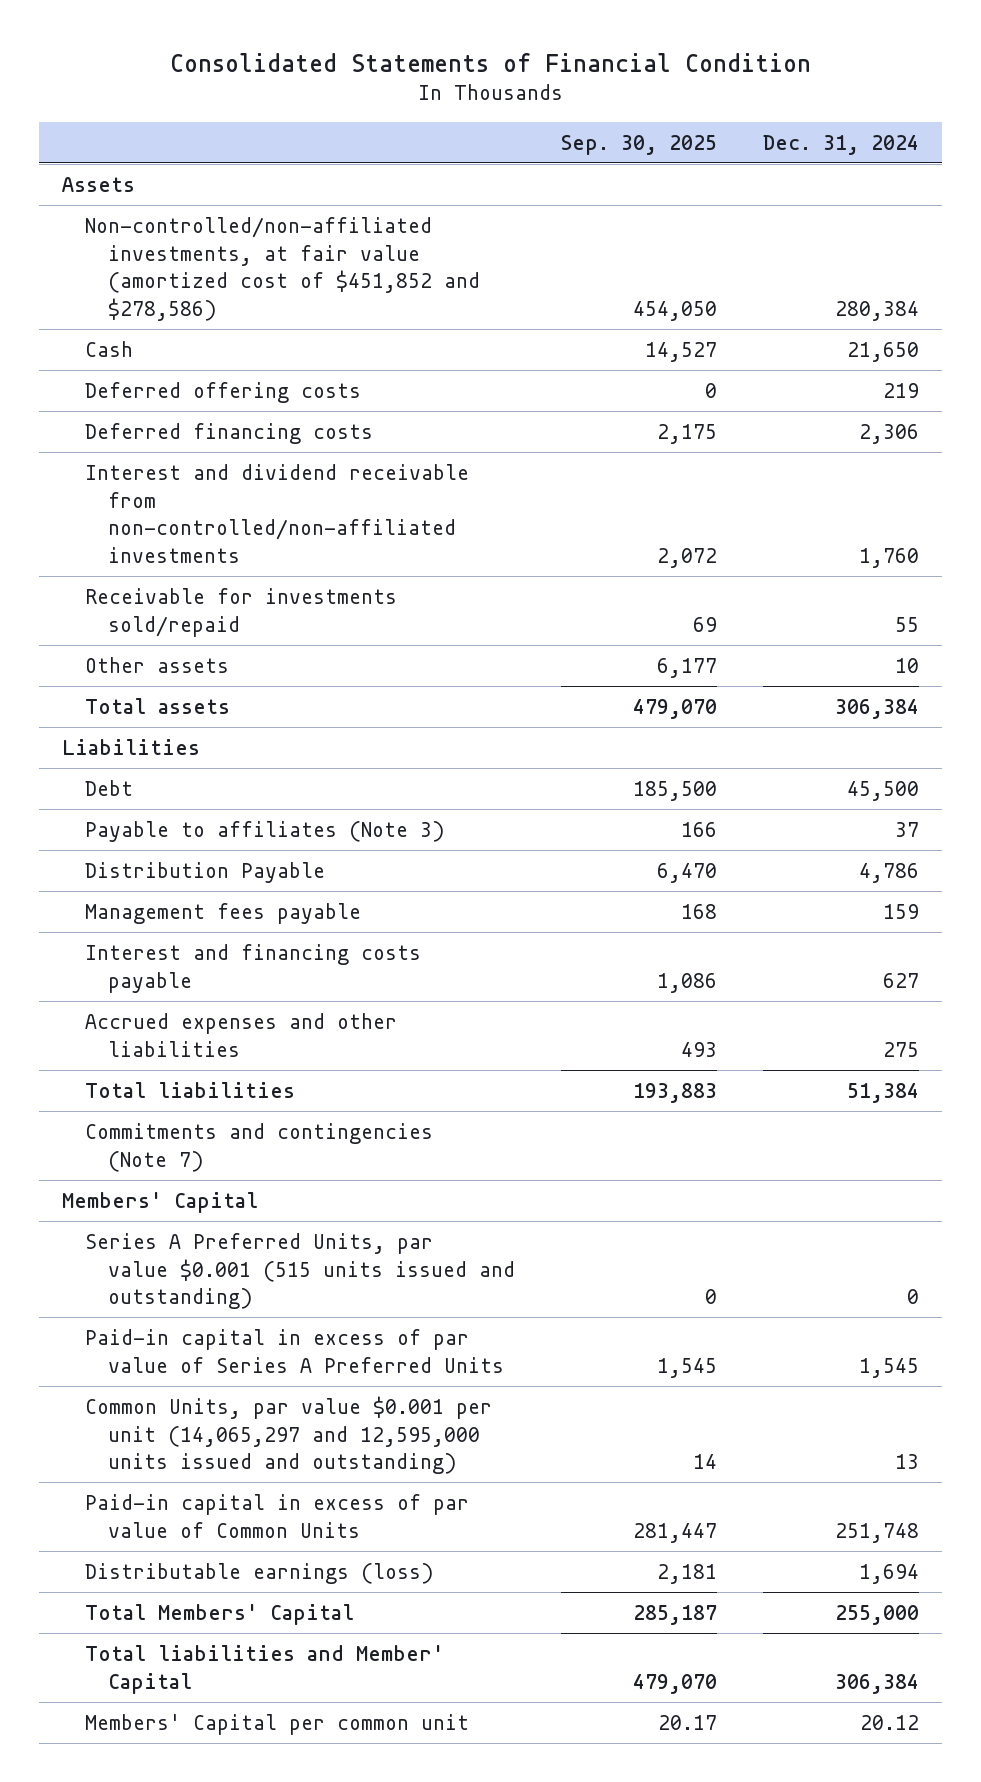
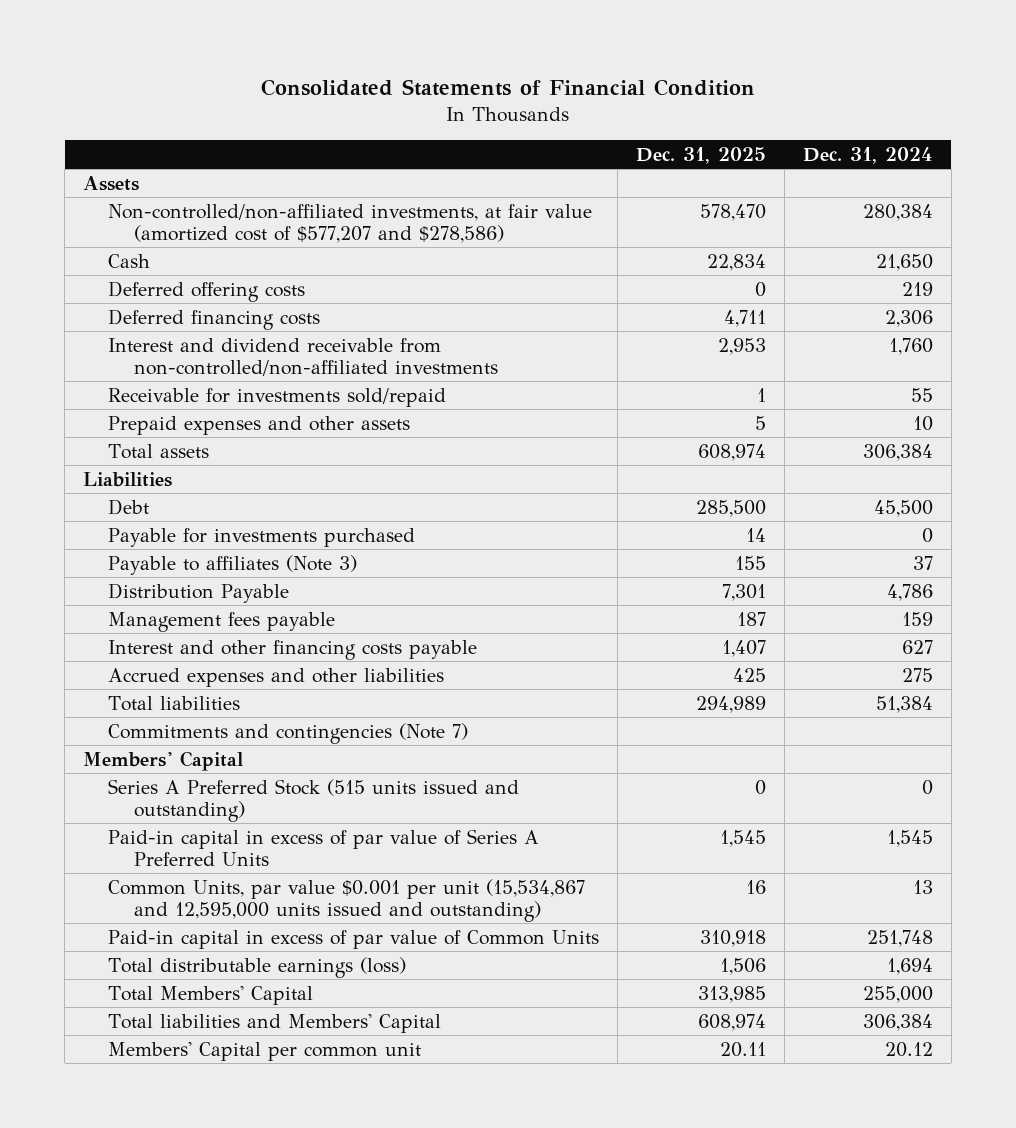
[561,134,718,155] Sep. 30, 2025 -> none
none -> [636,146,767,164] Dec. 31, 2025
[84,217,480,321] Non-controlled/non-affiliated investments, at fair value (amortized cost of $451,852 and $278,586) -> [108,203,593,244] Non-controlled/non-affiliated investments, at fair value (amortized cost of $577,207 and $278,586)
[84,657,229,674] Other assets -> [108,415,411,435] Prepaid expenses and other assets
none -> [108,527,416,547] Payable for investments purchased
[84,944,421,993] Interest and financing costs payable -> [108,639,478,660] Interest and other financing costs payable
[84,1233,515,1310] Series A Preferred Units, par value $0.001 (515 units issued and outstanding) -> [108,778,520,823] Series A Preferred Stock (515 units issued and outstanding)
[84,1396,492,1475] Common Units, par value $0.001 per unit (14,065,297 and 12,595,000 units issued and outstanding) -> [108,878,586,923] Common Units, par value $0.001 per unit (15,534,867 and 12,595,000 units issued and outstanding)
[84,1563,434,1585] Distributable earnings (loss) -> [108,956,407,978] Total distributable earnings (loss)
[84,1645,444,1694] Total liabilities and Member' Capital -> [108,1013,442,1033] Total liabilities and Members' Capital

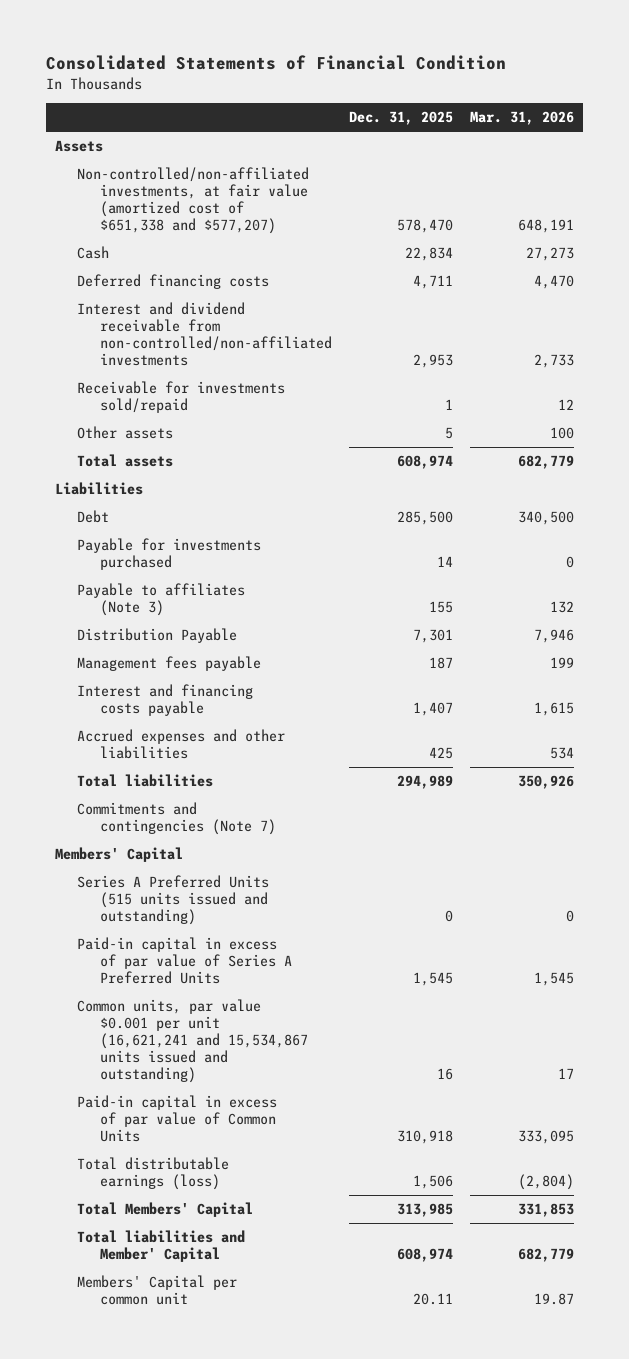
[802,146,933,164] Dec. 31, 2024 -> none
none -> [470,111,575,126] Mar. 31, 2026
[108,203,593,244] Non-controlled/non-affiliated investments, at fair value (amortized cost of $577,207 and $278,586) -> [77,167,310,235] Non-controlled/non-affiliated investments, at fair value (amortized cost of $651,338 and $577,207)
[108,280,306,302] Deferred offering costs -> none
[108,415,411,435] Prepaid expenses and other assets -> [77,426,174,440] Other assets
[108,639,478,660] Interest and other financing costs payable -> [77,684,254,717] Interest and financing costs payable
[108,778,520,823] Series A Preferred Stock (515 units issued and outstanding) -> [77,875,270,926] Series A Preferred Units (515 units issued and outstanding)
[108,878,586,923] Common Units, par value $0.001 per unit (15,534,867 and 12,595,000 units issued and outstanding) -> [77,999,309,1084] Common units, par value $0.001 per unit (16,621,241 and 15,534,867 units issued and outstanding)
[108,1013,442,1033] Total liabilities and Members' Capital -> [77,1230,246,1263] Total liabilities and Member' Capital

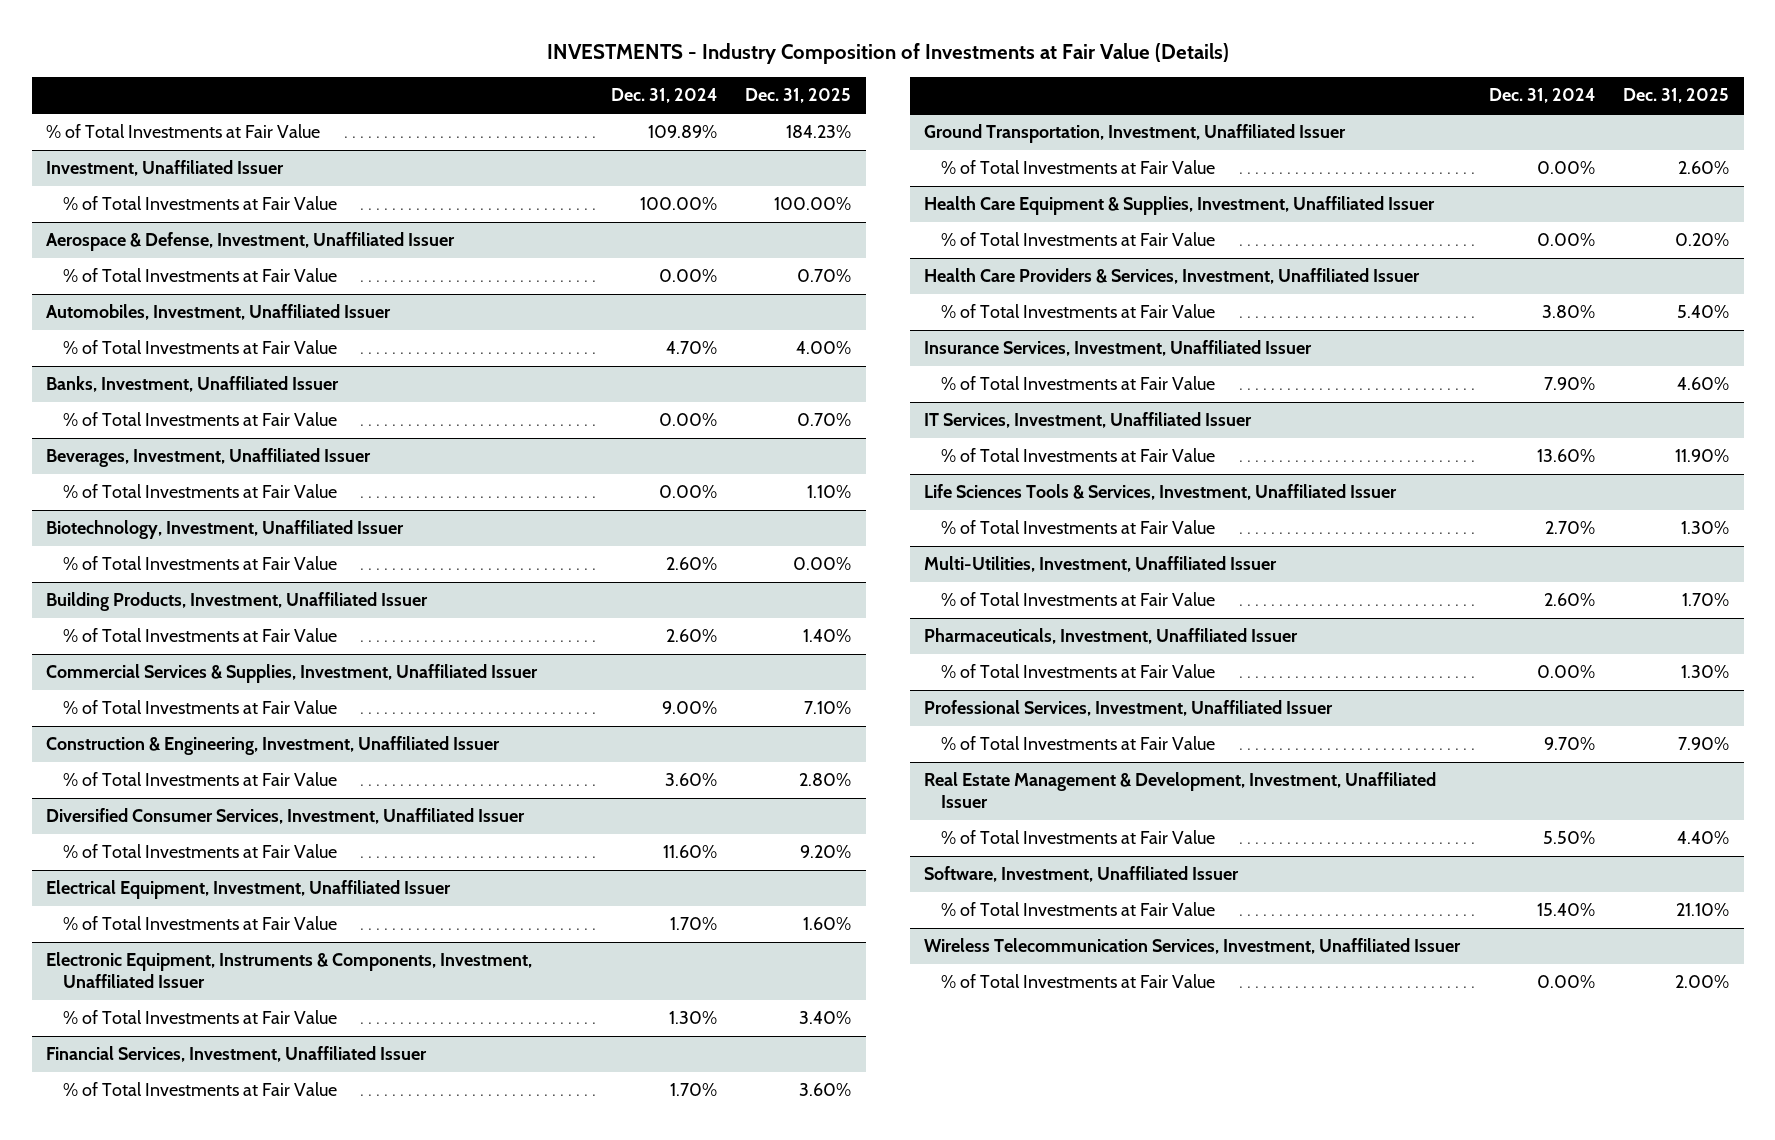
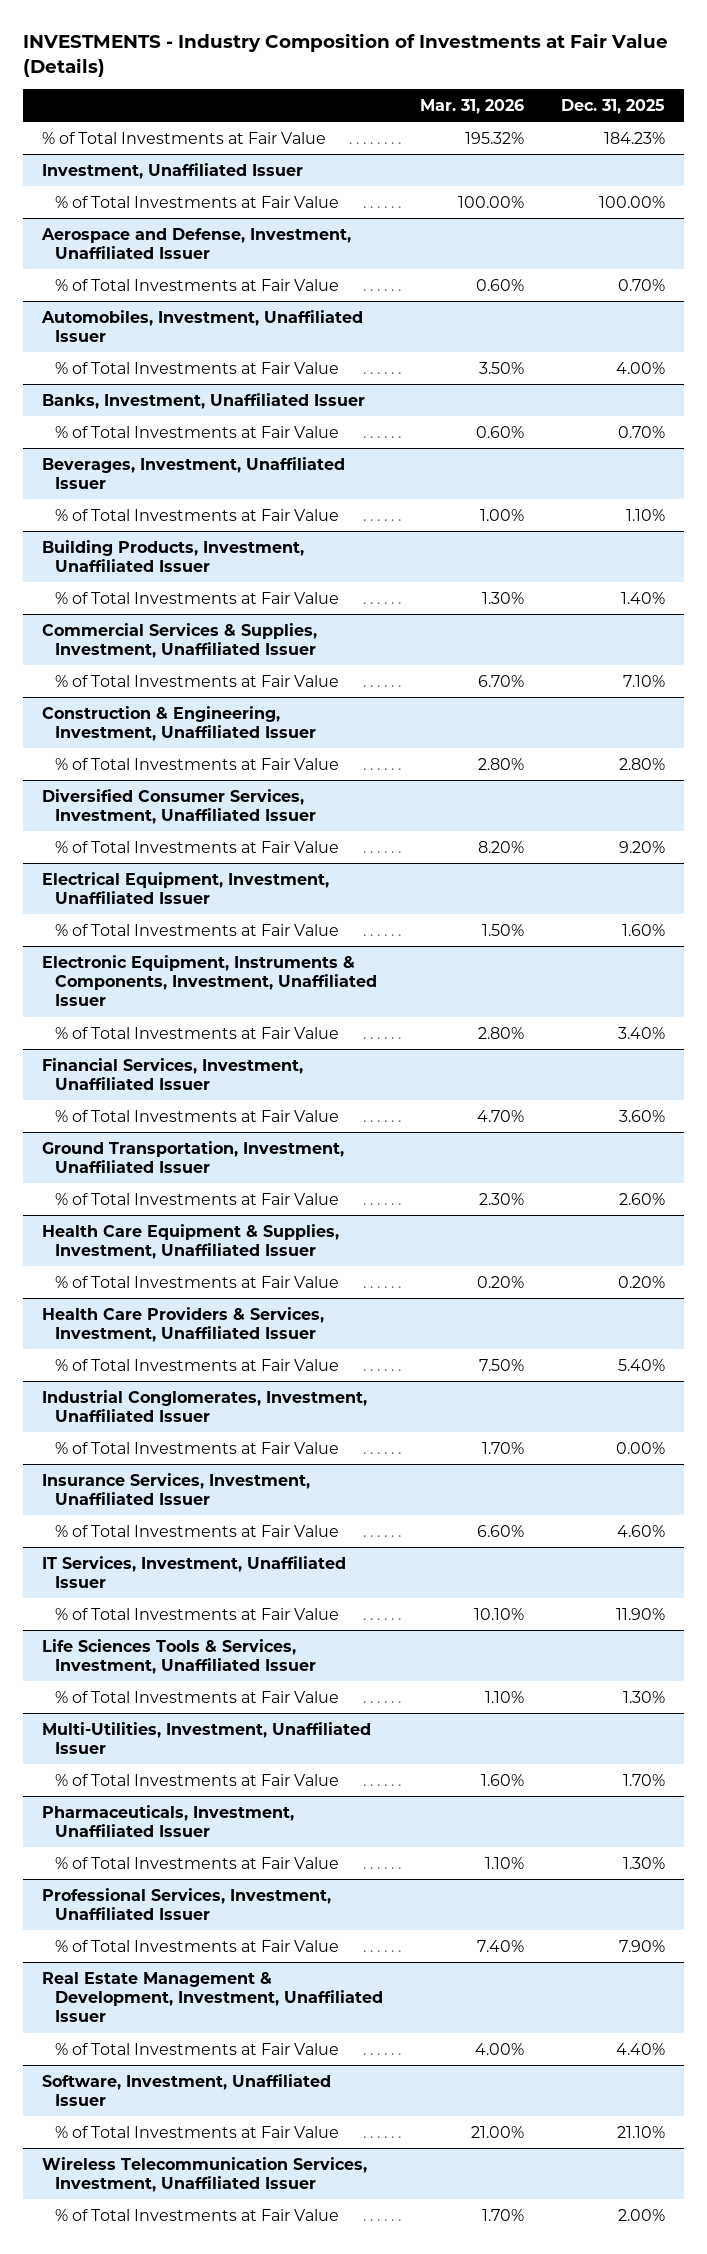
[610,88,717,104] Dec. 31, 2024 -> none
none -> [420,98,525,114] Mar. 31, 2026
[45,232,455,252] Aerospace & Defense, Investment, Unaffiliated Issuer -> [41,227,352,259] Aerospace and Defense, Investment, Unaffiliated Issuer
[45,520,404,540] Biotechnology, Investment, Unaffiliated Issuer -> none
[62,556,337,571] % of Total Investments at Fair Value -> none
none -> [42,1389,368,1422] Industrial Conglomerates, Investment, Unaffiliated Issuer
none -> [54,1441,339,1454] % of Total Investments at Fair Value

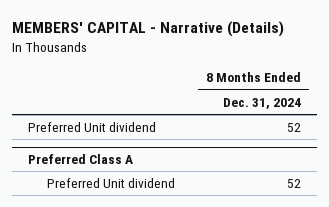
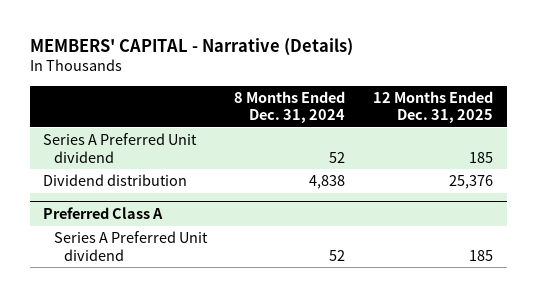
none -> [373,90,494,124] 12 Months Ended Dec. 31, 2025
[27,122,156,133] Preferred Unit dividend -> [43,133,198,163] Series A Preferred Unit dividend
none -> [43,174,188,187] Dividend distribution
[46,178,175,189] Preferred Unit dividend -> [53,231,208,261] Series A Preferred Unit dividend

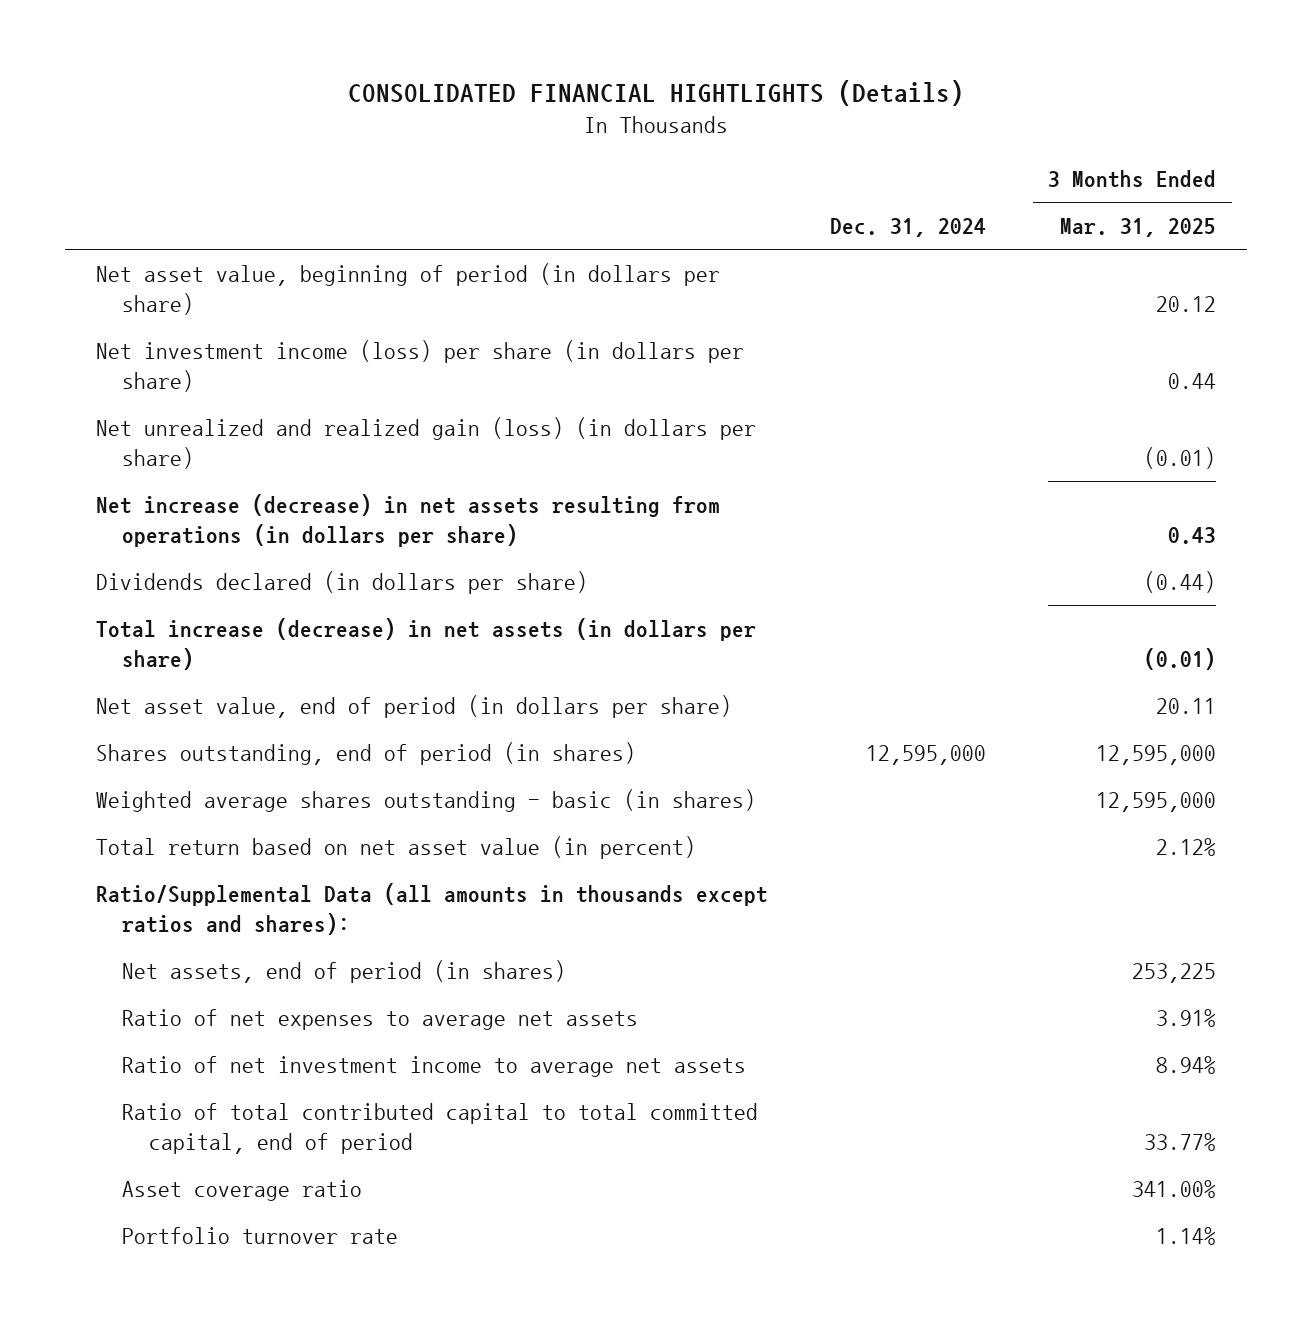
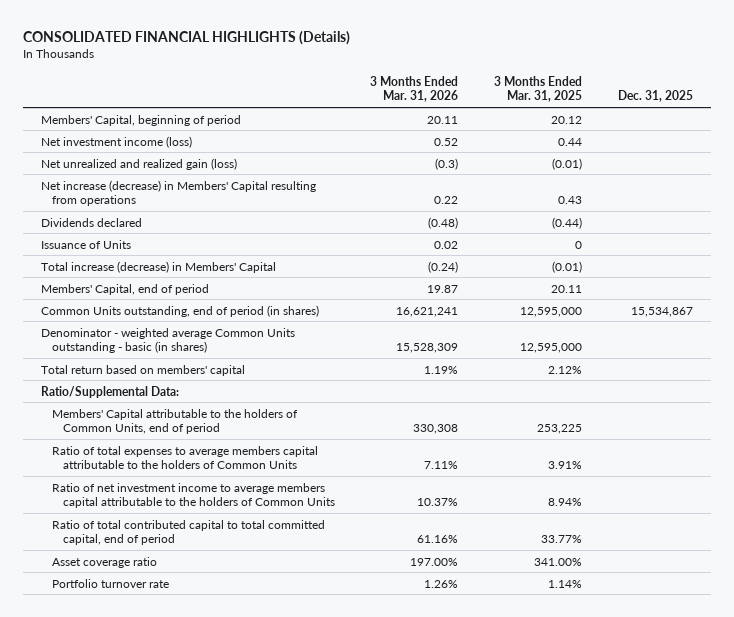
[348,79,965,106] CONSOLIDATED FINANCIAL HIGHTLIGHTS (Details) -> [23,30,351,45] CONSOLIDATED FINANCIAL HIGHLIGHTS (Details)
[830,218,987,238] Dec. 31, 2024 -> none
none -> [370,75,459,103] 3 Months Ended Mar. 31, 2026
none -> [618,90,694,103] Dec. 31, 2025
[95,262,720,316] Net asset value, beginning of period (in dollars per share) -> [41,114,242,126] Members' Capital, beginning of period
[95,339,744,393] Net investment income (loss) per share (in dollars per share) -> [41,135,193,148] Net investment income (loss)
[95,416,756,470] Net unrealized and realized gain (loss) (in dollars per share) -> [41,157,238,170] Net unrealized and realized gain (loss)
[95,493,720,548] Net increase (decrease) in net assets resulting from operations (in dollars per share) -> [41,179,317,207] Net increase (decrease) in Members' Capital resulting from operations
[95,570,588,594] Dividends declared (in dollars per share) -> [41,217,143,227] Dividends declared
none -> [41,239,132,249] Issuance of Units
[95,617,756,671] Total increase (decrease) in net assets (in dollars per share) -> [41,260,277,273] Total increase (decrease) in Members' Capital
[95,694,732,718] Net asset value, end of period (in dollars per share) -> [41,283,210,295] Members' Capital, end of period
[95,741,636,765] Shares outstanding, end of period (in shares) -> [41,304,320,317] Common Units outstanding, end of period (in shares)
[95,788,756,812] Weighted average shares outstanding - basic (in shares) -> [41,327,296,354] Denominator - weighted average Common Units outstanding - basic (in shares)
[95,835,696,859] Total return based on net asset value (in percent) -> [41,364,246,376] Total return based on members' capital
[95,882,768,936] Ratio/Supplemental Data (all amounts in thousands except ratios and shares): -> [41,385,180,398] Ratio/Supplemental Data:
[122,959,567,983] Net assets, end of period (in shares) -> [51,408,298,435] Members' Capital attributable to the holders of Common Units, end of period
[122,1008,639,1030] Ratio of net expenses to average net assets -> [51,445,318,470] Ratio of total expenses to average members capital attributable to the holders of Common Units
[122,1055,747,1077] Ratio of net investment income to average net assets -> [51,482,335,509] Ratio of net investment income to average members capital attributable to the holders of Common Units

